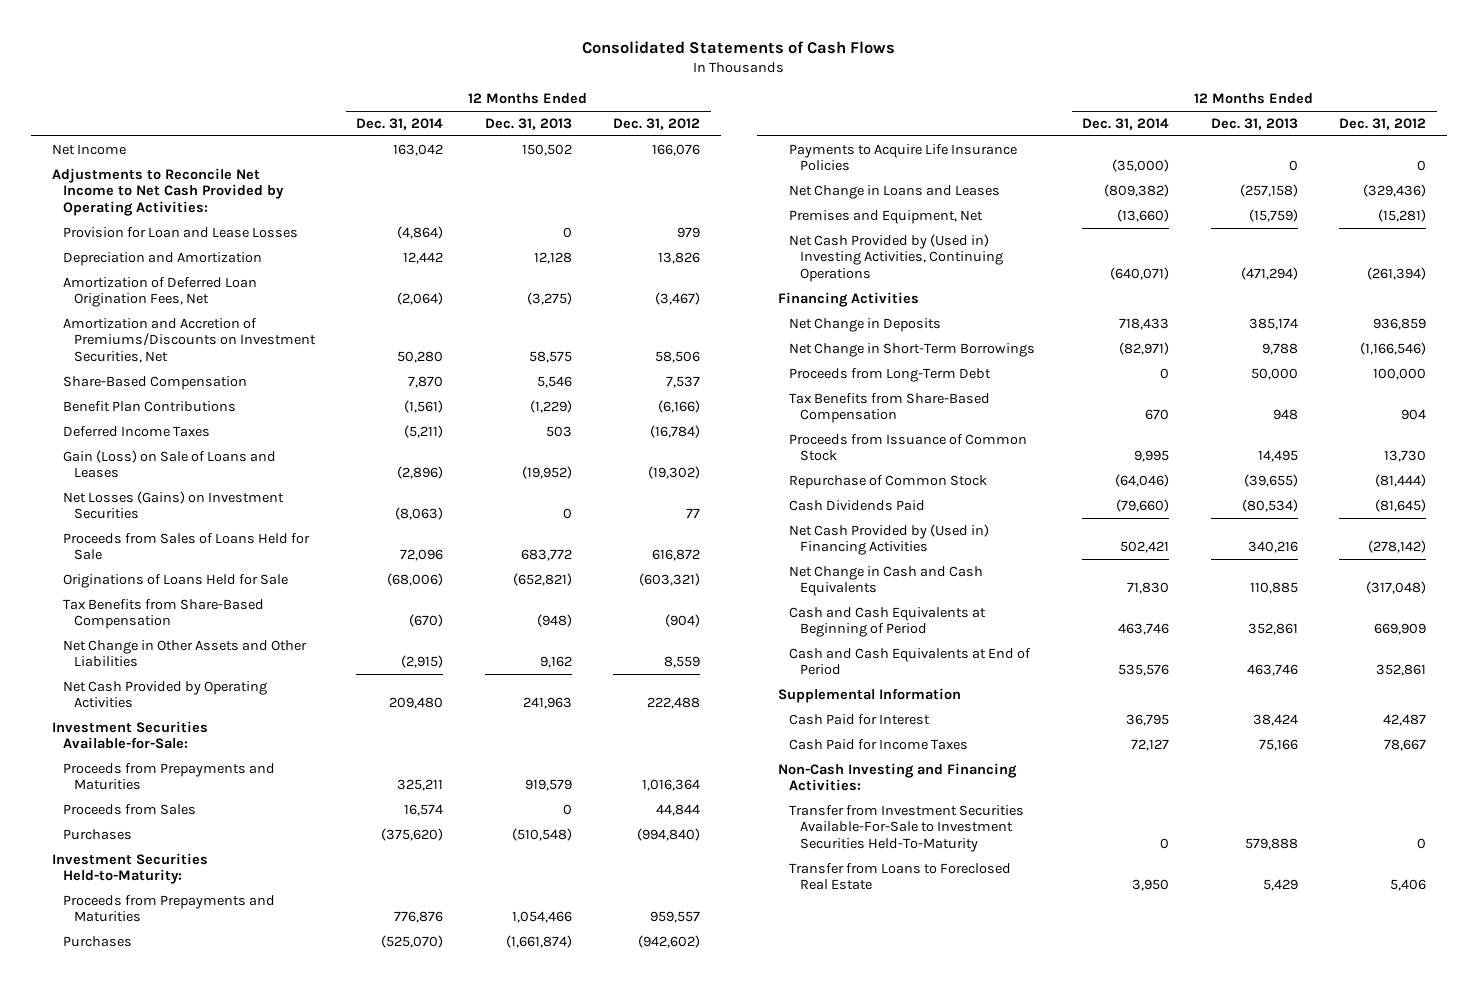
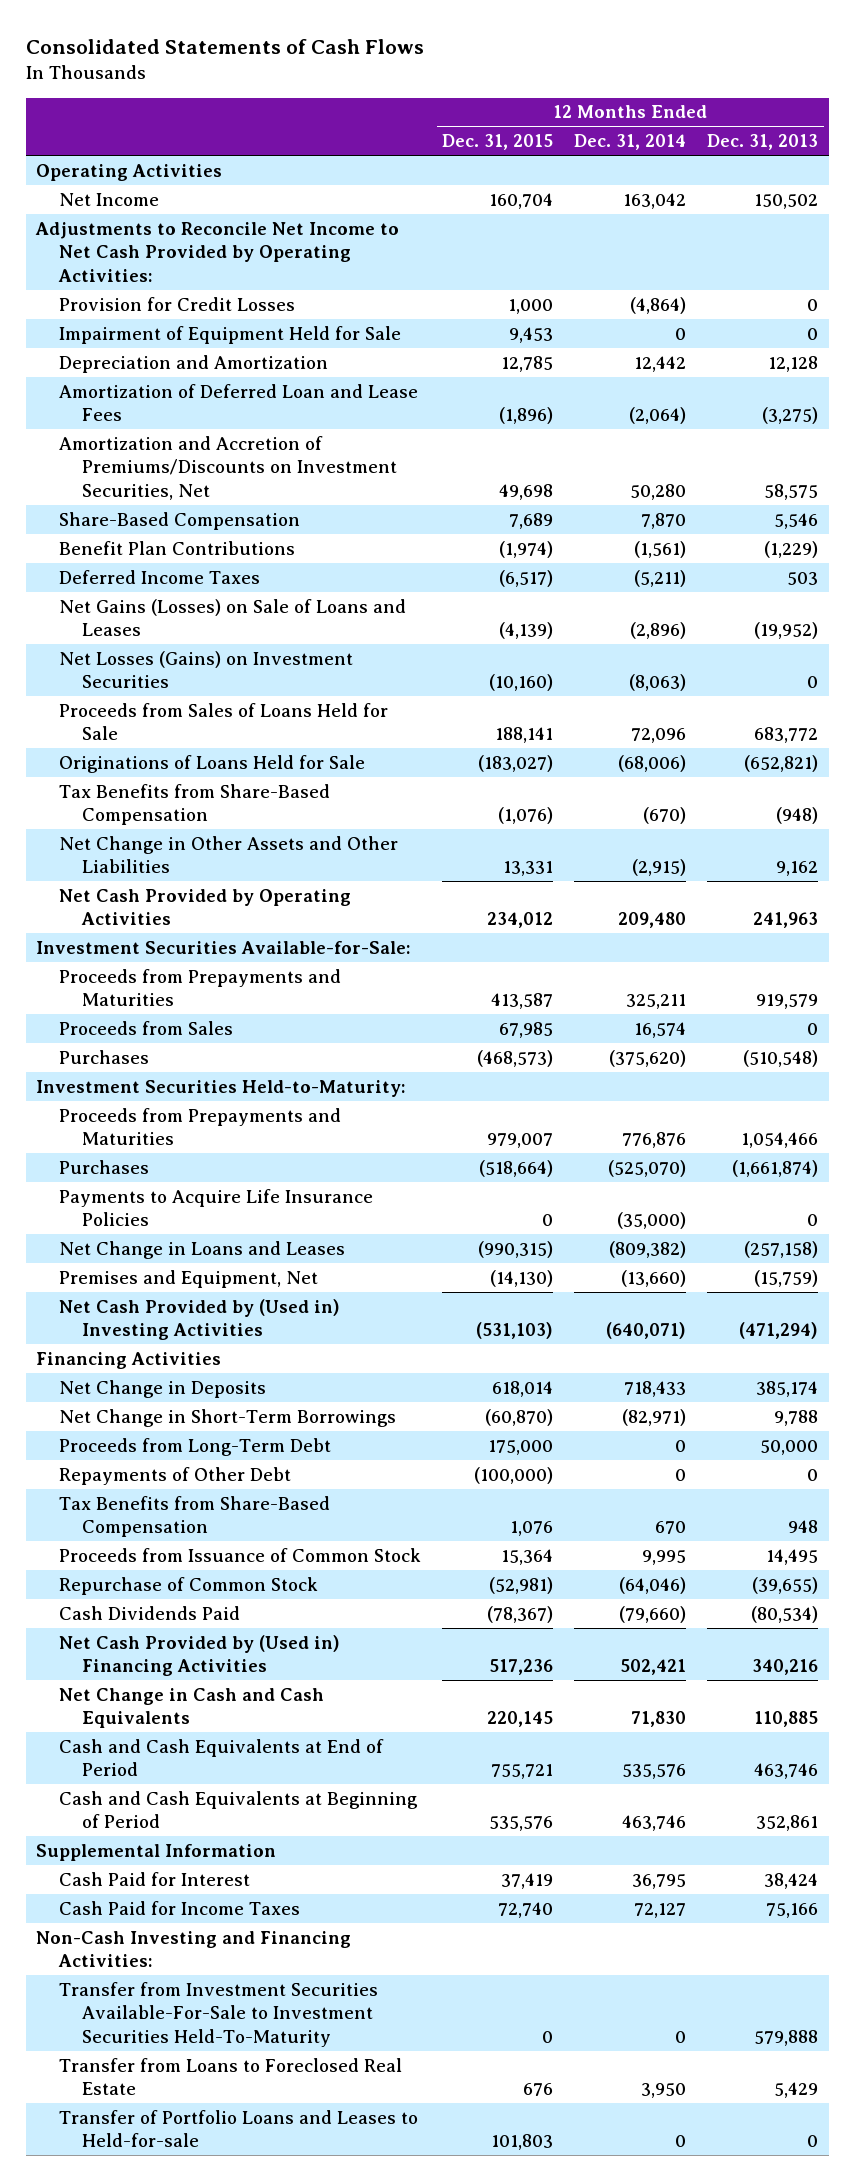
[613,117,701,130] Dec. 31, 2012 -> none
none -> [442,134,554,151] Dec. 31, 2015
none -> [36,163,223,181] Operating Activities
[62,226,298,238] Provision for Loan and Lease Losses -> [59,296,296,311] Provision for Credit Losses
none -> [59,325,402,344] Impairment of Equipment Held for Sale
[62,276,257,308] Amortization of Deferred Loan Origination Fees, Net -> [59,383,419,422] Amortization of Deferred Loan and Lease Fees
[62,449,276,479] Gain (Loss) on Sale of Loans and Leases -> [59,598,407,637] Net Gains (Losses) on Sale of Loans and Leases
[788,233,1003,283] Net Cash Provided by (Used in) Investing Activities, Continuing Operations -> [59,1298,341,1341] Net Cash Provided by (Used in) Investing Activities
none -> [59,1466,292,1485] Repayments of Other Debt
[788,606,986,638] Cash and Cash Equivalents at Beginning of Period -> [59,1790,419,1829] Cash and Cash Equivalents at Beginning of Period
none -> [59,2109,419,2148] Transfer of Portfolio Loans and Leases to Held-for-sale

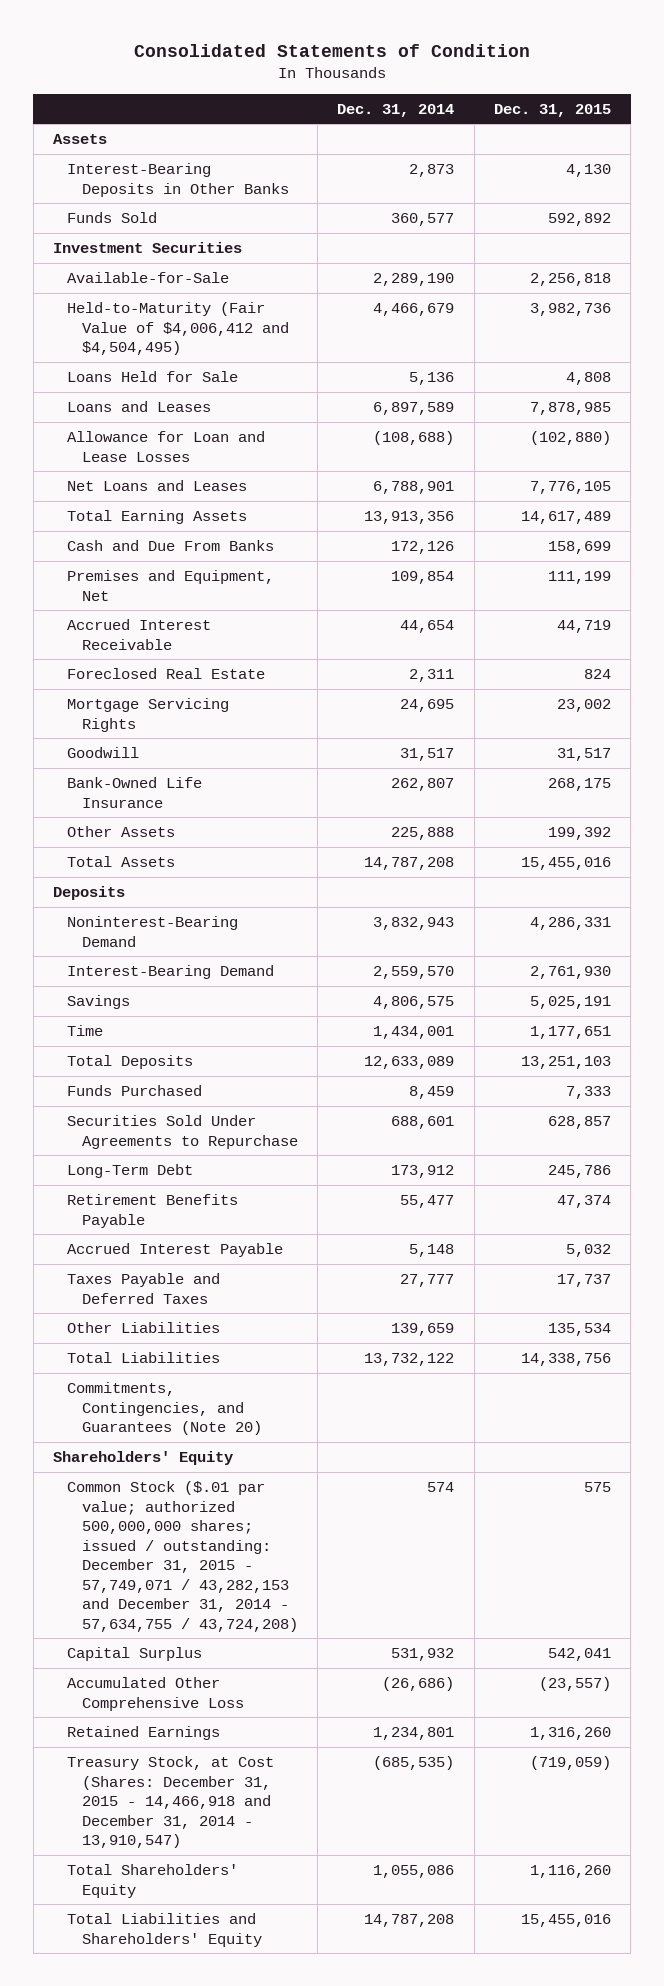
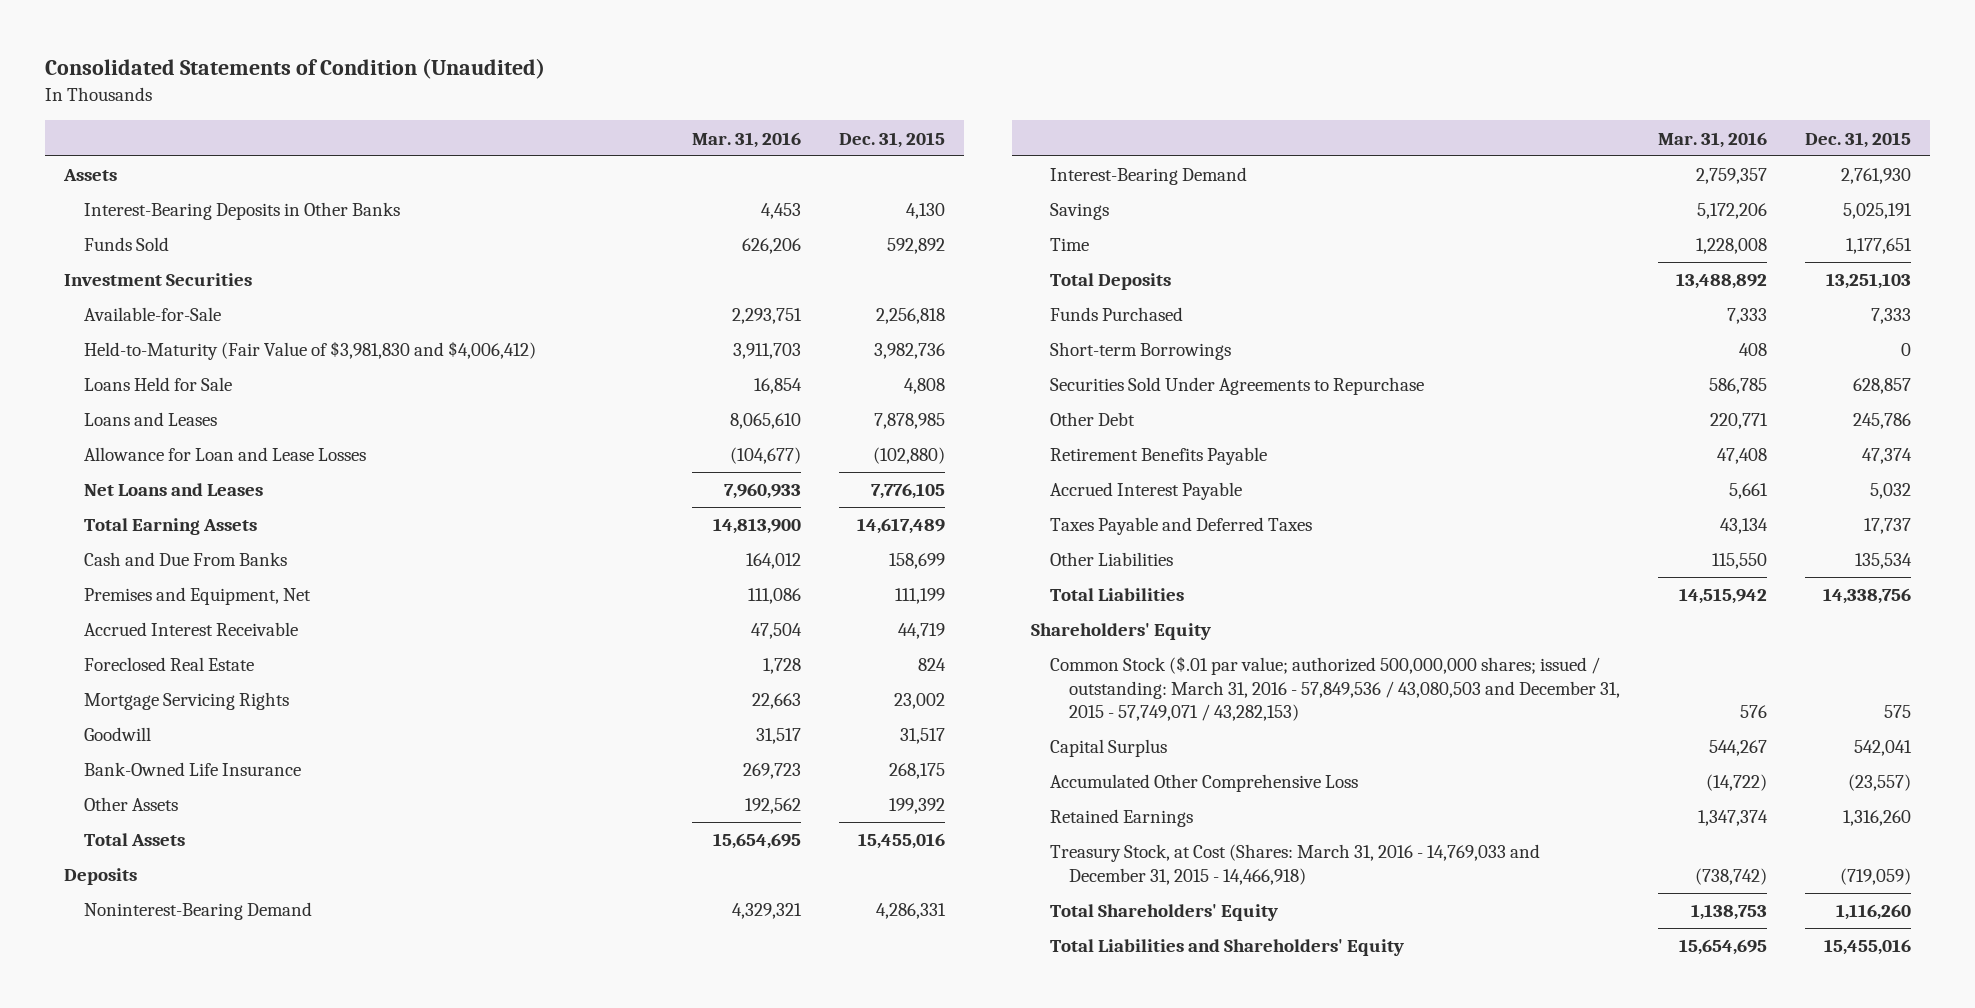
[133,44,530,58] Consolidated Statements of Condition -> [45,58,546,80] Consolidated Statements of Condition (Unaudited)
[337,103,455,117] Dec. 31, 2014 -> none
none -> [691,131,801,148] Mar. 31, 2016
[67,302,290,356] Held-to-Maturity (Fair Value of $4,006,412 and $4,504,495) -> [83,341,536,361] Held-to-Maturity (Fair Value of $3,981,830 and $4,006,412)
none -> [1049,342,1231,361] Short-term Borrowings
[67,1164,194,1179] Long-Term Debt -> [1049,412,1135,427] Other Debt
[67,1382,263,1436] Commitments, Contingencies, and Guarantees (Note 20) -> none
[67,1481,299,1632] Common Stock ($.01 par value; authorized 500,000,000 shares; issued / outstanding: December 31, 2015 - 57,749,071 / 43,282,153 and December 31, 2014 - 57,634,755 / 43,724,208) -> [1049,656,1621,722] Common Stock ($.01 par value; authorized 500,000,000 shares; issued / outstanding: March 31, 2016 - 57,849,536 / 43,080,503 and December 31, 2015 - 57,749,071 / 43,282,153)
[67,1756,275,1849] Treasury Stock, at Cost (Shares: December 31, 2015 - 14,466,918 and December 31, 2014 - 13,910,547) -> [1049,844,1540,885] Treasury Stock, at Cost (Shares: March 31, 2016 - 14,769,033 and December 31, 2015 - 14,466,918)

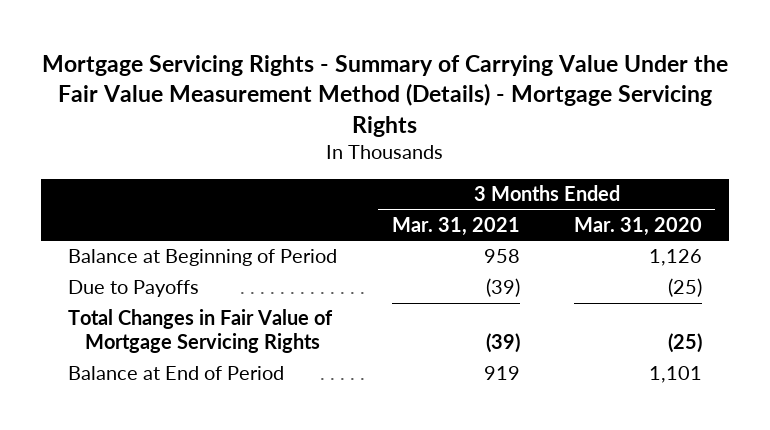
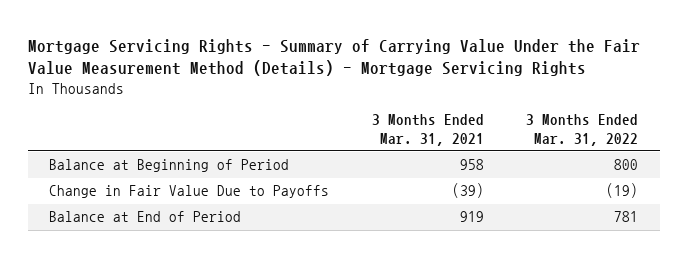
[573,217,702,237] Mar. 31, 2020 -> none
none -> [526,114,639,146] 3 Months Ended Mar. 31, 2022
[68,309,334,354] Total Changes in Fair Value of Mortgage Servicing Rights -> none
[68,280,200,298] Due to Payoffs -> [49,185,330,199] Change in Fair Value Due to Payoffs

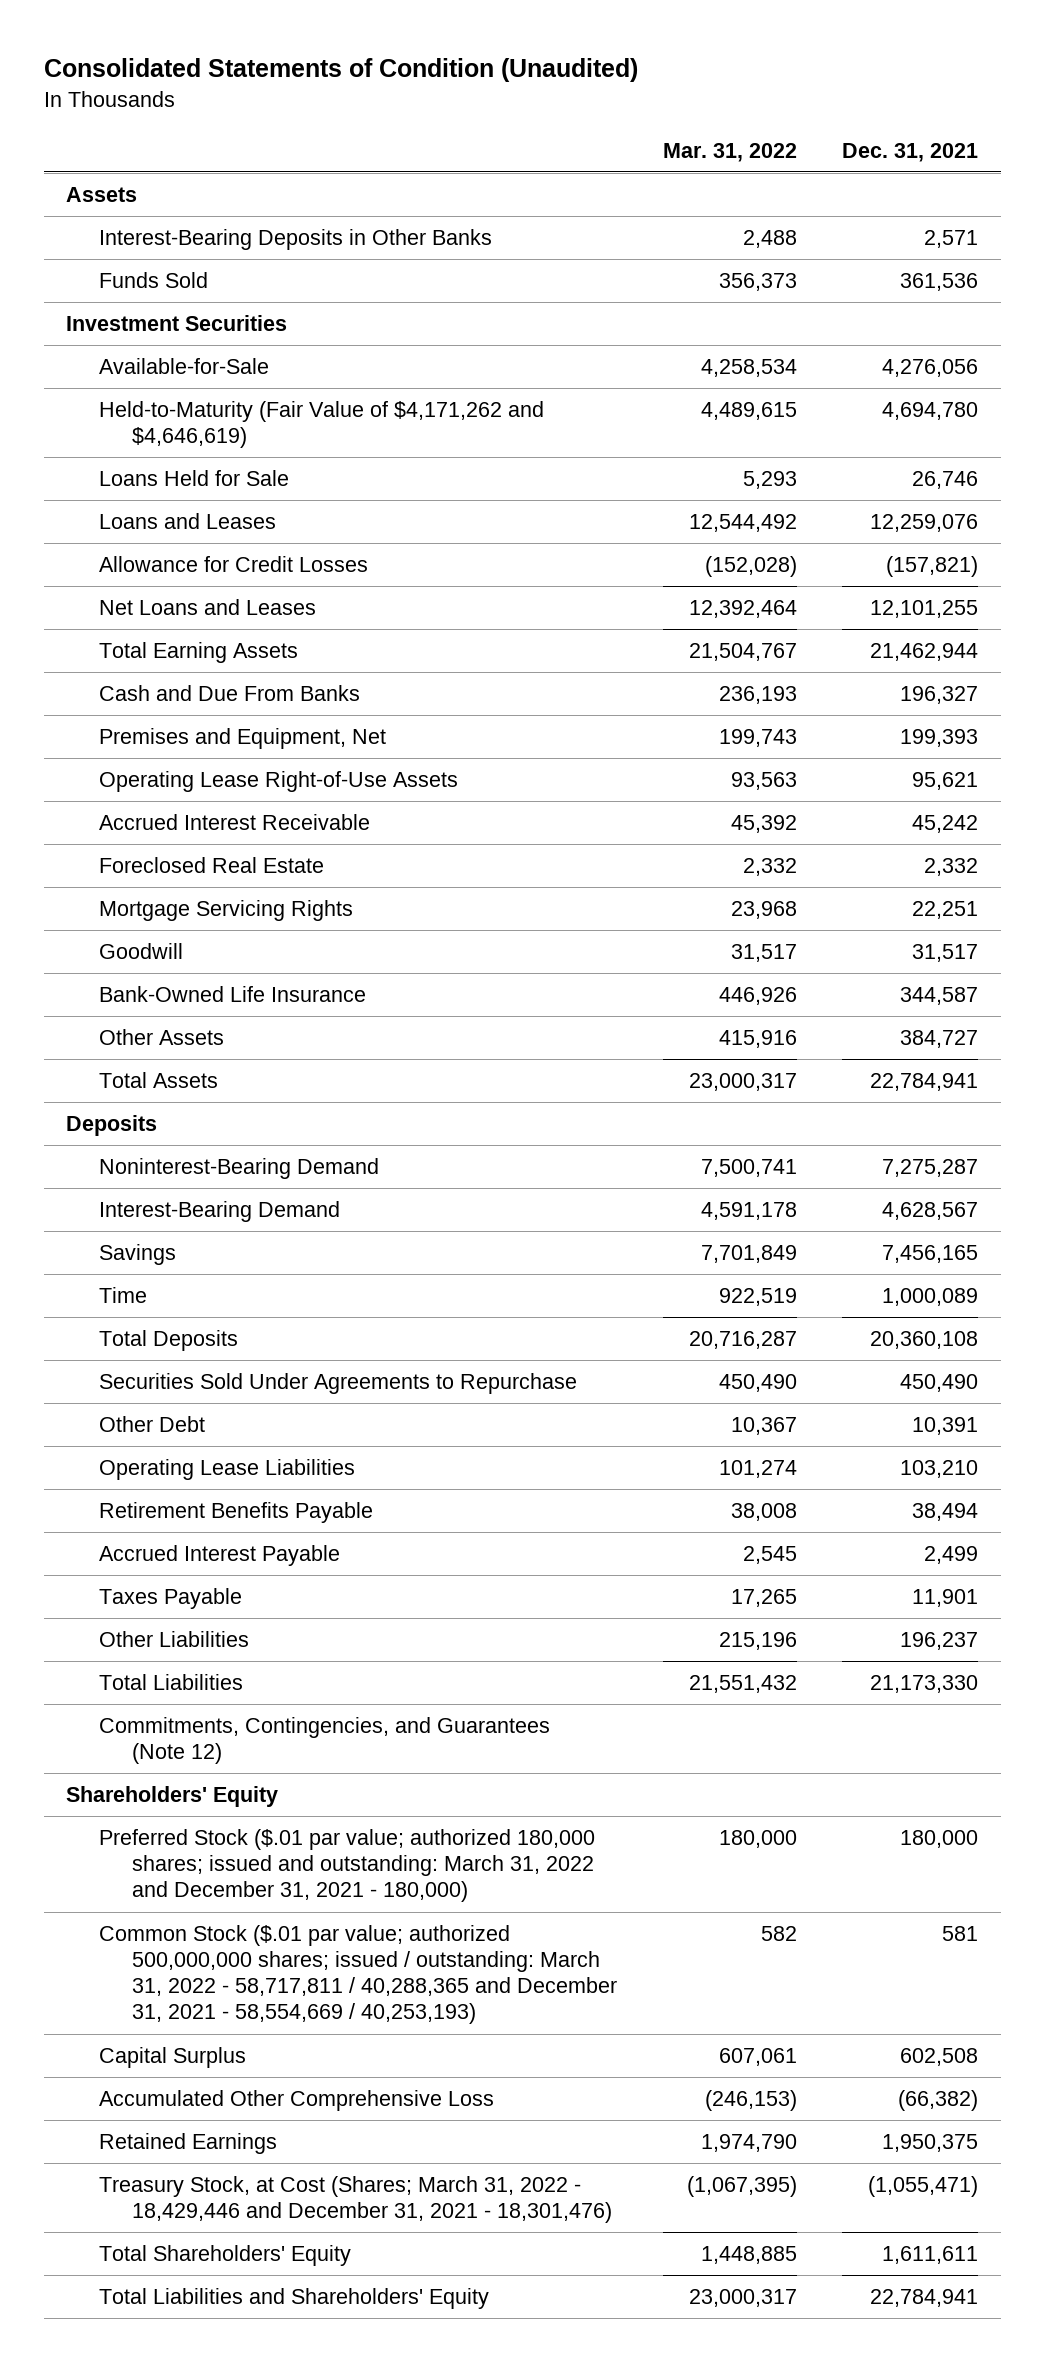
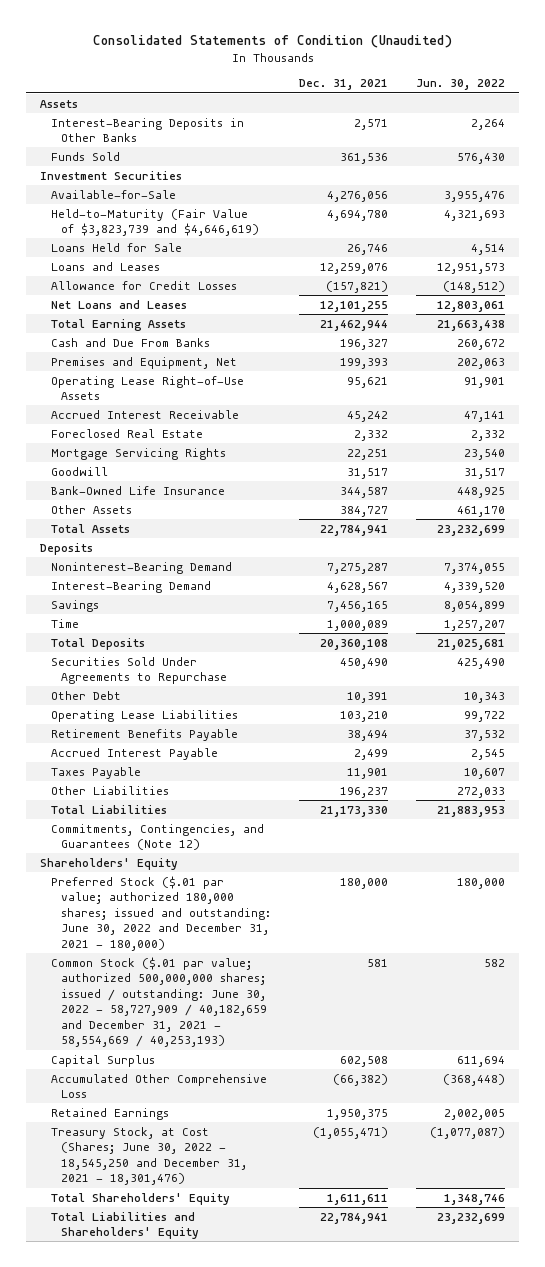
[662,142,797,162] Mar. 31, 2022 -> none
none -> [415,79,505,91] Jun. 30, 2022
[99,401,545,449] Held-to-Maturity (Fair Value of $4,171,262 and $4,646,619) -> [50,208,259,237] Held-to-Maturity (Fair Value of $3,823,739 and $4,646,619)
[99,1829,596,1903] Preferred Stock ($.01 par value; authorized 180,000 shares; issued and outstanding: March 31, 2022 and December 31, 2021 - 180,000) -> [50,875,271,951] Preferred Stock ($.01 par value; authorized 180,000 shares; issued and outstanding: June 30, 2022 and December 31, 2021 - 180,000)
[99,1925,618,2025] Common Stock ($.01 par value; authorized 500,000,000 shares; issued / outstanding: March 31, 2022 - 58,717,811 / 40,288,365 and December 31, 2021 - 58,554,669 / 40,253,193) -> [50,956,267,1048] Common Stock ($.01 par value; authorized 500,000,000 shares; issued / outstanding: June 30, 2022 - 58,727,909 / 40,182,659 and December 31, 2021 - 58,554,669 / 40,253,193)
[99,2176,613,2224] Treasury Stock, at Cost (Shares; March 31, 2022 - 18,429,446 and December 31, 2021 - 18,301,476) -> [50,1126,247,1186] Treasury Stock, at Cost (Shares; June 30, 2022 - 18,545,250 and December 31, 2021 - 18,301,476)

